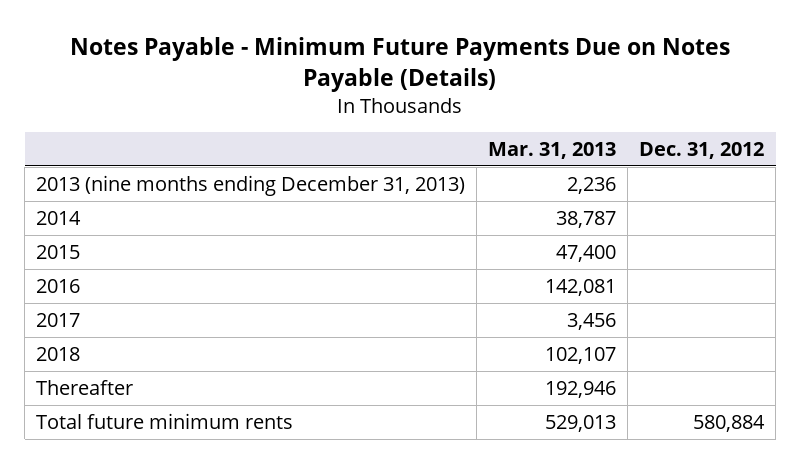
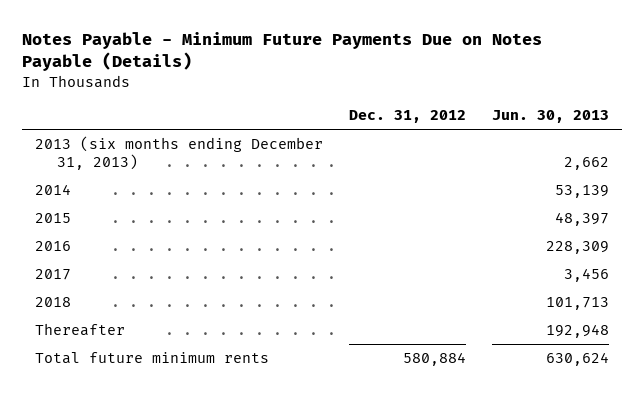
[488,142,617,160] Mar. 31, 2013 -> none
none -> [491,110,609,124] Jun. 30, 2013
[36,174,466,196] 2013 (nine months ending December 31, 2013) -> [35,136,324,170] 2013 (six months ending December 31, 2013)

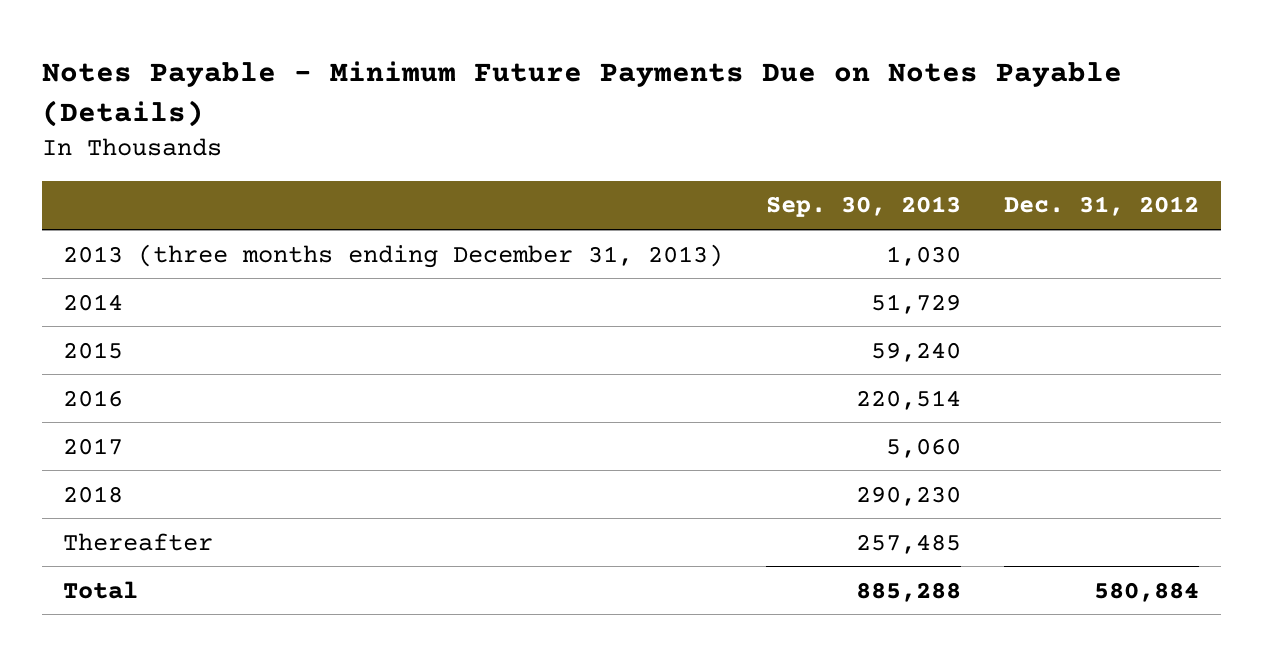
[491,110,609,124] Jun. 30, 2013 -> none
none -> [766,196,962,218] Sep. 30, 2013
[35,136,324,170] 2013 (six months ending December 31, 2013) -> [63,243,724,268] 2013 (three months ending December 31, 2013)
[35,352,270,365] Total future minimum rents -> [63,580,139,599] Total

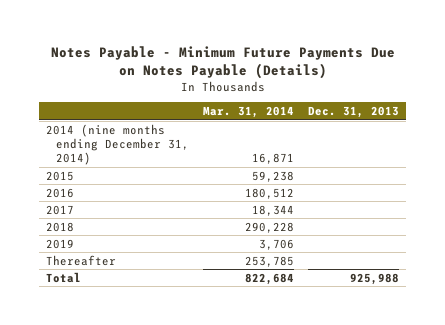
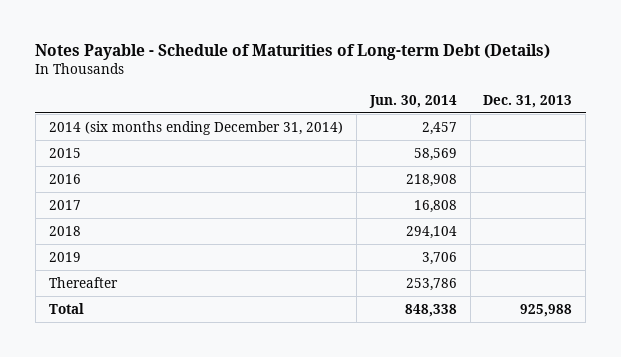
[50,46,395,80] Notes Payable - Minimum Future Payments Due on Notes Payable (Details) -> [35,43,551,60] Notes Payable - Schedule of Maturities of Long-term Debt (Details)
[202,106,294,119] Mar. 31, 2014 -> none
none -> [368,94,457,108] Jun. 30, 2014
[46,123,189,165] 2014 (nine months ending December 31, 2014) -> [48,120,343,135] 2014 (six months ending December 31, 2014)

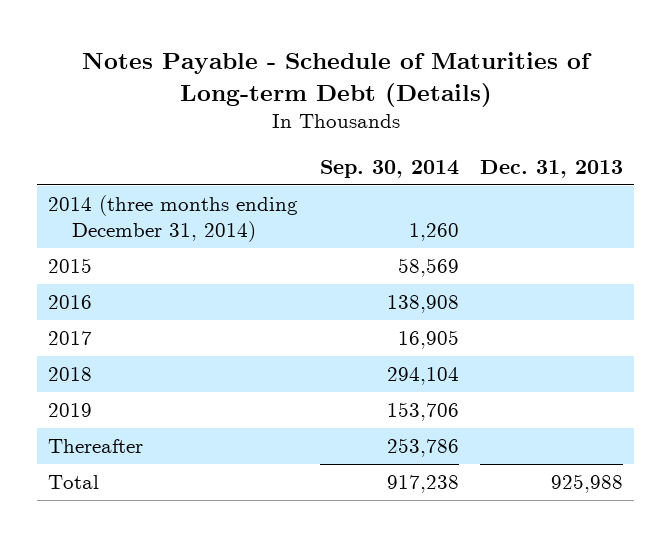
[368,94,457,108] Jun. 30, 2014 -> none
none -> [319,159,459,178] Sep. 30, 2014
[48,120,343,135] 2014 (six months ending December 31, 2014) -> [48,195,299,243] 2014 (three months ending December 31, 2014)

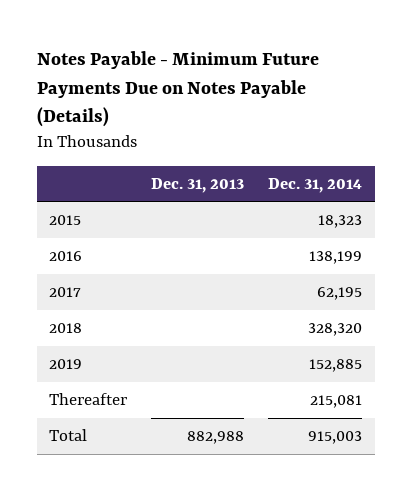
[81,52,592,107] Notes Payable - Schedule of Maturities of Long-term Debt (Details) -> [36,51,319,128] Notes Payable - Minimum Future Payments Due on Notes Payable (Details)
[319,159,459,178] Sep. 30, 2014 -> none
none -> [268,177,363,193] Dec. 31, 2014
[48,195,299,243] 2014 (three months ending December 31, 2014) -> none
[551,474,624,494] 925,988 -> [187,431,245,445] 882,988

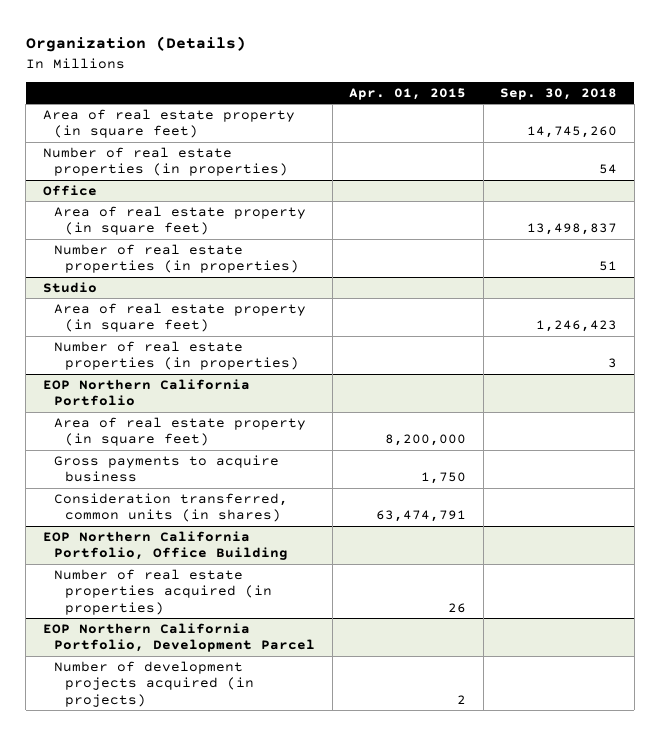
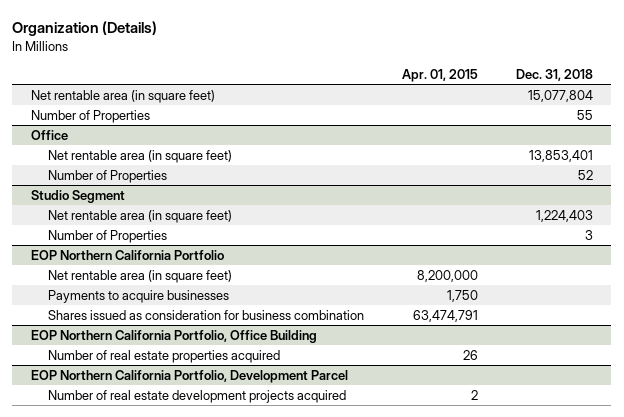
[500,87,618,100] Sep. 30, 2018 -> none
none -> [515,68,593,81] Dec. 31, 2018
[42,108,295,139] Area of real estate property (in square feet) -> [31,89,216,103] Net rentable area (in square feet)
[42,146,288,177] Number of real estate properties (in properties) -> [31,109,151,123] Number of Properties
[53,205,306,236] Area of real estate property (in square feet) -> [47,149,232,163] Net rentable area (in square feet)
[53,243,300,274] Number of real estate properties (in properties) -> [47,169,167,183] Number of Properties
[42,281,97,293] Studio -> [31,189,126,203] Studio Segment
[53,302,306,333] Area of real estate property (in square feet) -> [47,209,232,223] Net rentable area (in square feet)
[53,340,300,371] Number of real estate properties (in properties) -> [47,229,167,243] Number of Properties
[53,416,306,447] Area of real estate property (in square feet) -> [47,269,232,283] Net rentable area (in square feet)
[53,454,279,483] Gross payments to acquire business -> [47,289,229,303] Payments to acquire businesses
[53,492,288,523] Consideration transferred, common units (in shares) -> [47,309,364,320] Shares issued as consideration for business combination
[53,568,273,616] Number of real estate properties acquired (in properties) -> [47,349,280,363] Number of real estate properties acquired
[53,660,255,708] Number of development projects acquired (in projects) -> [47,389,346,403] Number of real estate development projects acquired

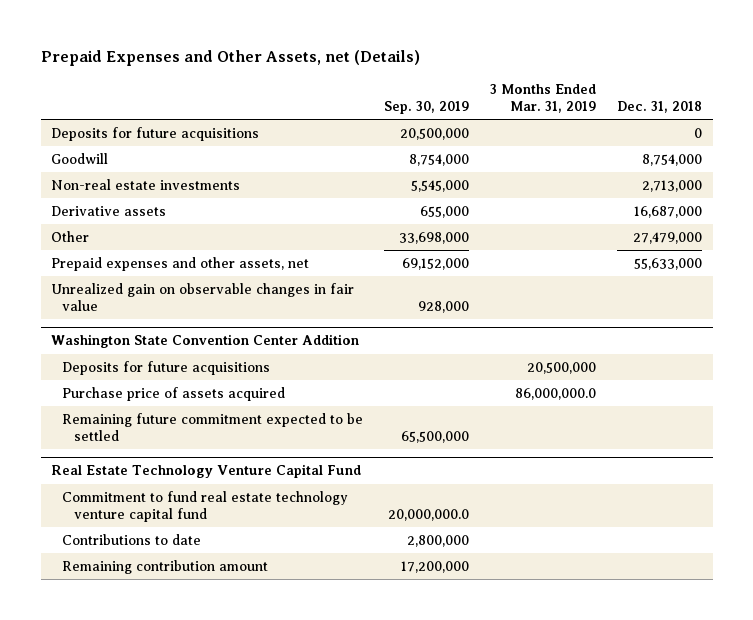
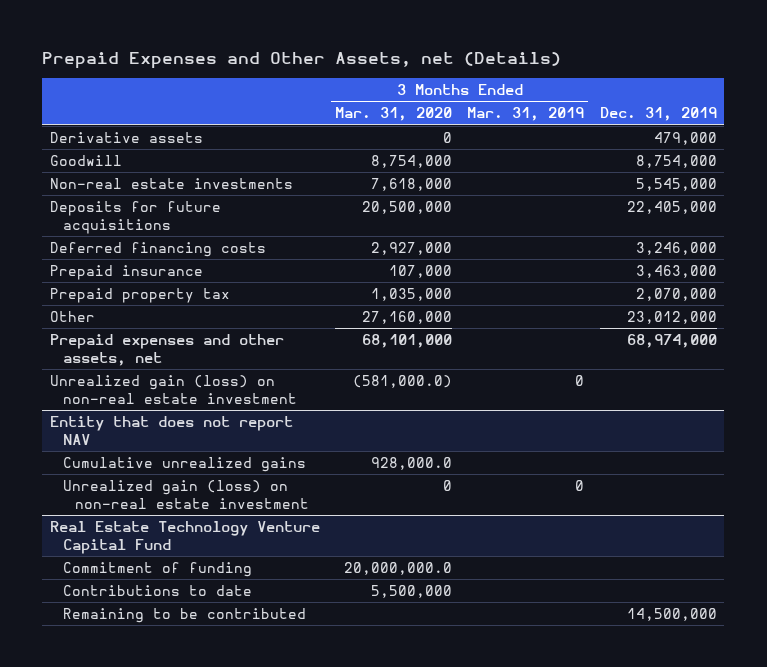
[384,100,470,114] Sep. 30, 2019 -> none
[617,100,703,113] Dec. 31, 2018 -> none
none -> [335,107,453,122] Mar. 31, 2020
none -> [599,107,717,122] Dec. 31, 2019
[51,206,167,217] Derivative assets -> [49,132,203,144] Derivative assets
[51,127,260,142] Deposits for future acquisitions -> [49,201,221,234] Deposits for future acquisitions
none -> [49,242,266,258] Deferred financing costs
none -> [49,265,203,281] Prepaid insurance
none -> [49,288,230,304] Prepaid property tax
[51,283,355,311] Unrealized gain on observable changes in fair value -> none
[51,334,360,349] Washington State Convention Center Addition -> none
[62,361,271,376] Deposits for future acquisitions -> none
[62,387,286,402] Purchase price of assets acquired -> none
[62,413,364,441] Remaining future commitment expected to be settled -> none
none -> [49,375,297,404] Unrealized gain (loss) on non-real estate investment
none -> [49,416,293,445] Entity that does not report NAV
none -> [62,457,306,473] Cumulative unrealized gains
none -> [62,480,310,509] Unrealized gain (loss) on non-real estate investment
[62,491,349,522] Commitment to fund real estate technology venture capital fund -> [62,562,252,578] Commitment of funding
[62,560,269,575] Remaining contribution amount -> none
none -> [62,608,306,624] Remaining to be contributed

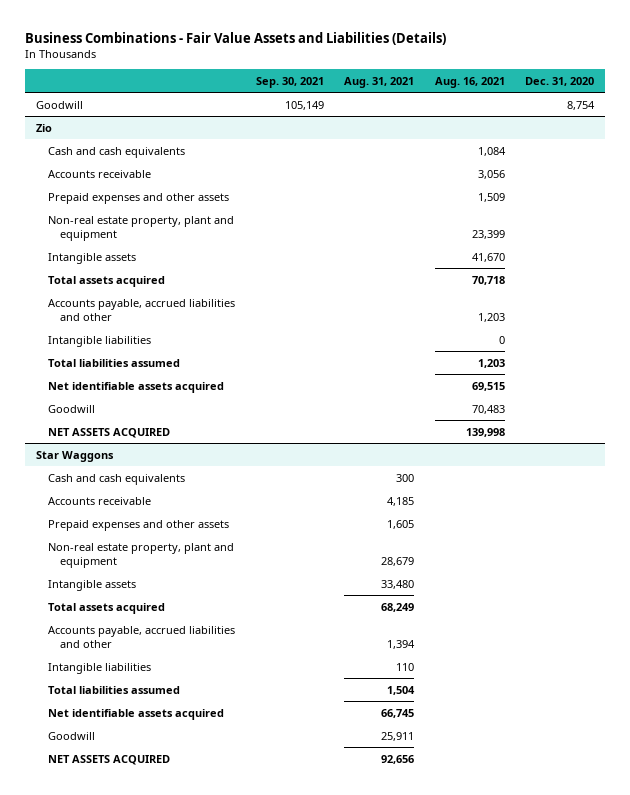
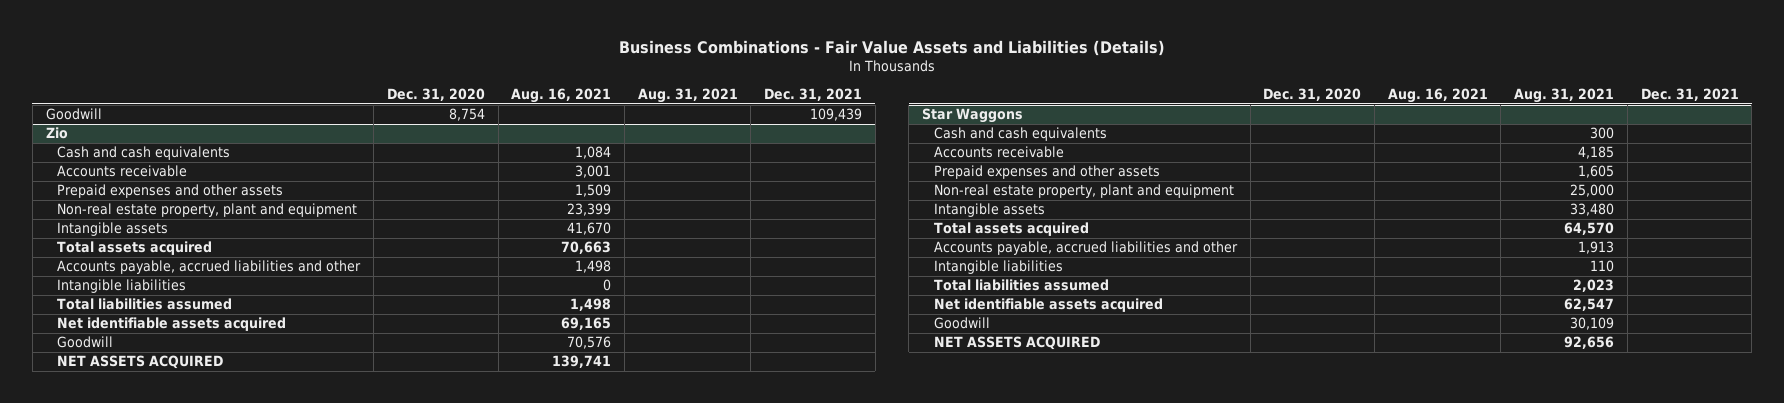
[255,76,324,88] Sep. 30, 2021 -> none
none -> [764,88,863,102] Dec. 31, 2021
[477,169,505,179] 3,056 -> [575,165,612,179] 3,001
[471,275,505,285] 70,718 -> [561,241,612,255] 70,663
[477,312,505,322] 1,203 -> [575,260,612,274] 1,498
[477,358,505,368] 1,203 -> [570,298,612,312] 1,498
[471,381,505,391] 69,515 -> [561,317,612,331] 69,165
[471,404,505,414] 70,483 -> [567,336,612,350] 70,576
[465,427,505,437] 139,998 -> [552,355,612,369] 139,741
[381,556,415,566] 28,679 -> [1570,184,1615,198] 25,000
[381,602,415,612] 68,249 -> [1564,222,1615,236] 64,570
[387,639,416,649] 1,394 -> [1578,241,1615,255] 1,913
[387,685,416,695] 1,504 -> [1573,279,1615,293] 2,023
[381,708,415,718] 66,745 -> [1564,298,1615,312] 62,547
[381,731,415,741] 25,911 -> [1570,317,1615,331] 30,109

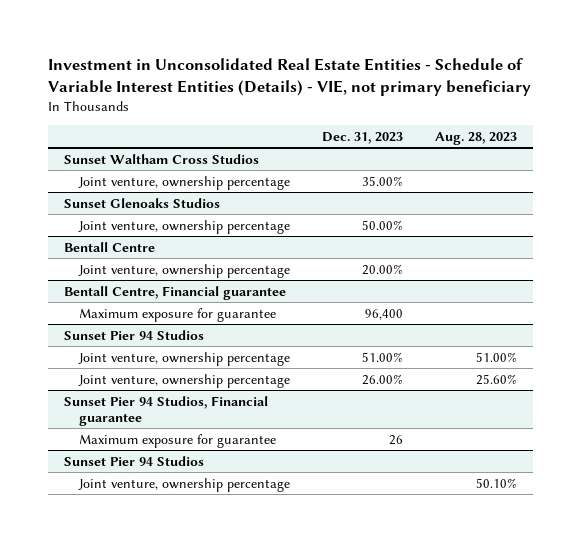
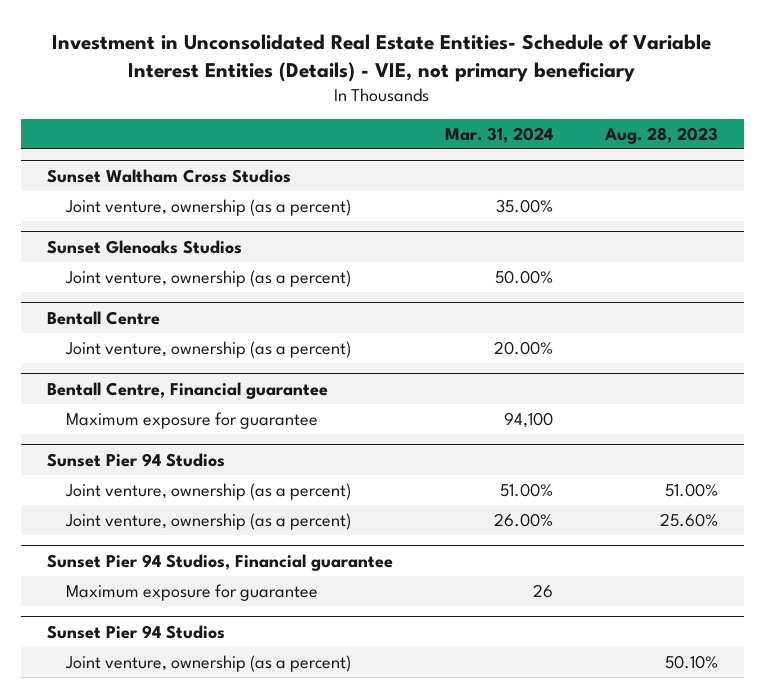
[47,57,531,96] Investment in Unconsolidated Real Estate Entities - Schedule of Variable Interest Entities (Details) - VIE, not primary beneficiary -> [52,33,712,82] Investment in Unconsolidated Real Estate Entities- Schedule of Variable Interest Entities (Details) - VIE, not primary beneficiary
[321,131,403,144] Dec. 31, 2023 -> none
none -> [444,127,553,144] Mar. 31, 2024
[77,175,290,190] Joint venture, ownership percentage -> [64,198,351,216] Joint venture, ownership (as a percent)
[77,219,290,234] Joint venture, ownership percentage -> [64,269,351,287] Joint venture, ownership (as a percent)
[77,263,290,278] Joint venture, ownership percentage -> [64,340,351,358] Joint venture, ownership (as a percent)
[77,351,290,366] Joint venture, ownership percentage -> [64,482,351,500] Joint venture, ownership (as a percent)
[77,373,290,388] Joint venture, ownership percentage -> [64,512,351,530] Joint venture, ownership (as a percent)
[77,477,290,492] Joint venture, ownership percentage -> [64,654,351,672] Joint venture, ownership (as a percent)

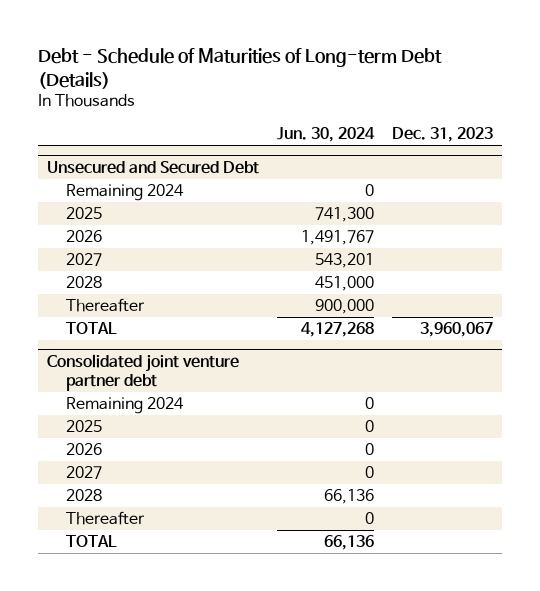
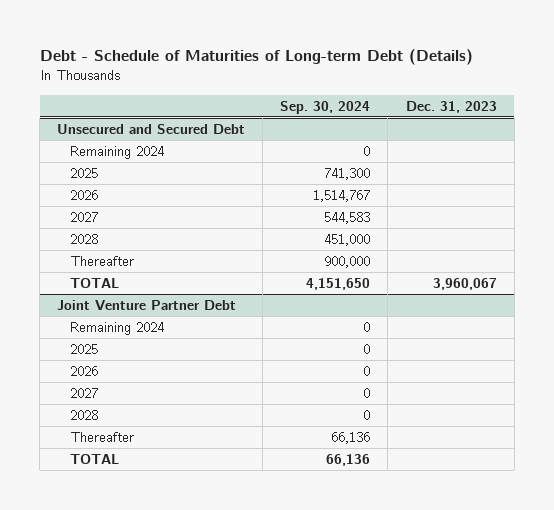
[276,127,375,143] Jun. 30, 2024 -> none
none -> [280,100,371,114] Sep. 30, 2024
[46,353,239,391] Consolidated joint venture partner debt -> [57,299,237,310] Joint Venture Partner Debt

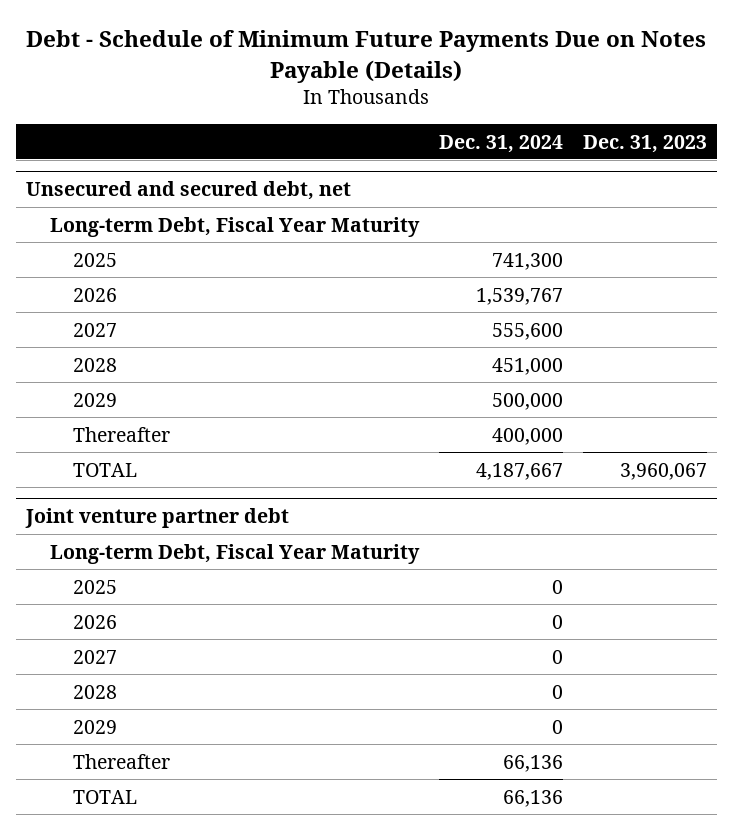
[39,49,473,66] Debt - Schedule of Maturities of Long-term Debt (Details) -> [26,29,707,83] Debt - Schedule of Minimum Future Payments Due on Notes Payable (Details)
[280,100,371,114] Sep. 30, 2024 -> none
none -> [438,134,563,153] Dec. 31, 2024
[70,145,165,159] Remaining 2024 -> none
[57,123,246,134] Unsecured and Secured Debt -> [26,181,352,201] Unsecured and secured debt, net
none -> [49,216,420,237] Long-term Debt, Fiscal Year Maturity
none -> [73,392,118,407] 2029
[70,321,165,335] Remaining 2024 -> none
[57,299,237,310] Joint Venture Partner Debt -> [25,508,290,529] Joint venture partner debt
none -> [49,543,420,564] Long-term Debt, Fiscal Year Maturity
none -> [73,719,118,734] 2029

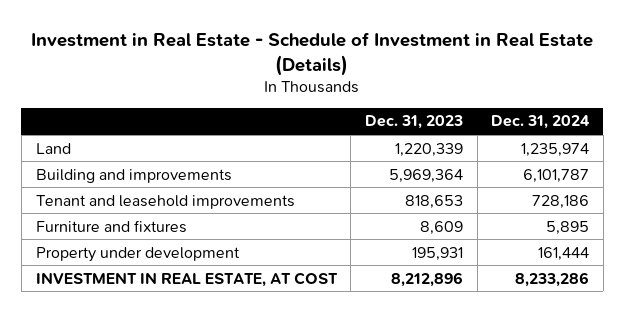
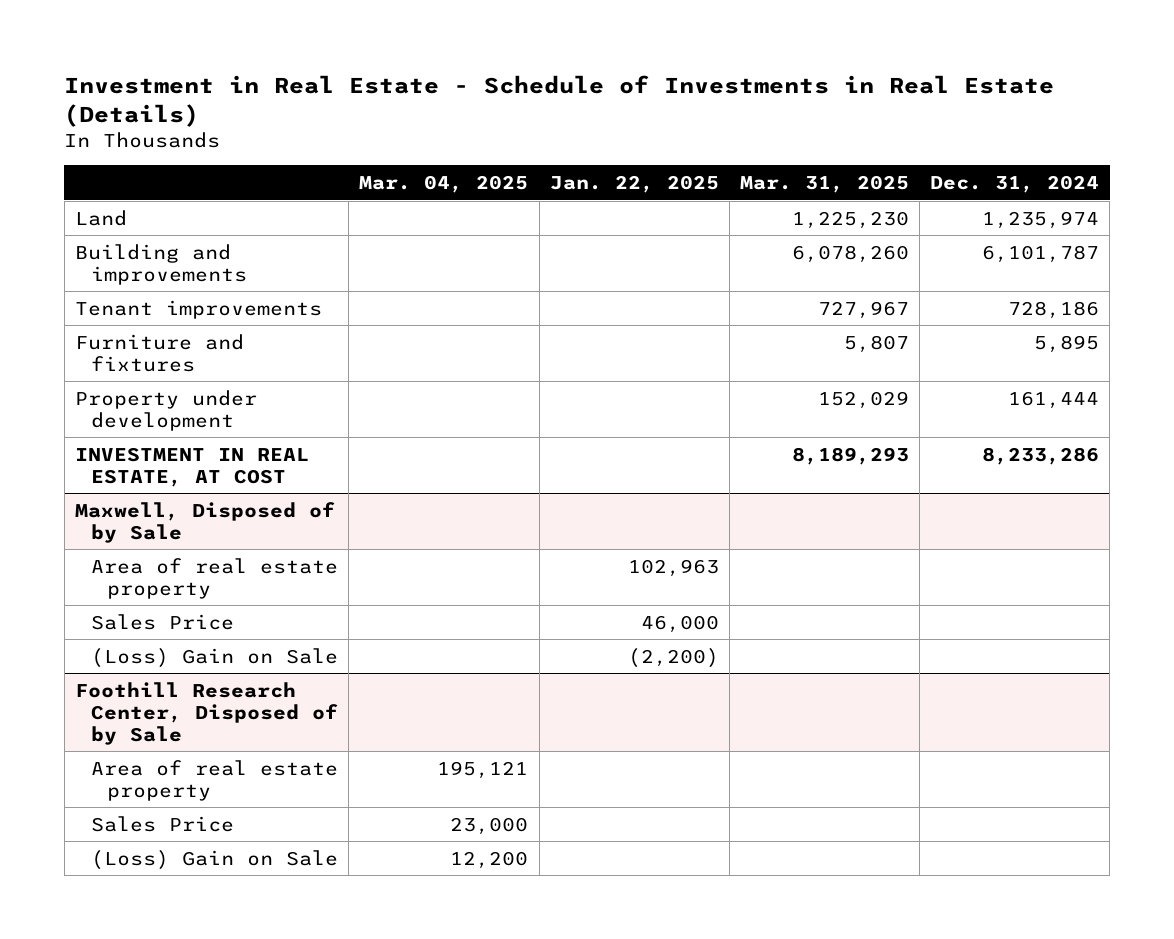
[31,31,594,76] Investment in Real Estate - Schedule of Investment in Real Estate (Details) -> [64,75,1055,127] Investment in Real Estate - Schedule of Investments in Real Estate (Details)
[364,115,463,130] Dec. 31, 2023 -> none
none -> [359,175,529,194] Mar. 04, 2025
none -> [549,175,719,194] Jan. 22, 2025
none -> [739,175,909,194] Mar. 31, 2025
[35,194,295,209] Tenant and leasehold improvements -> [75,299,323,319] Tenant improvements
none -> [75,501,336,543] Maxwell, Disposed of by Sale
none -> [91,557,339,599] Area of real estate property
none -> [91,613,235,630] Sales Price
none -> [91,647,339,668] (Loss) Gain on Sale
none -> [75,681,339,745] Foothill Research Center, Disposed of by Sale
none -> [91,759,339,801] Area of real estate property
none -> [91,815,235,832] Sales Price
none -> [91,849,339,870] (Loss) Gain on Sale

